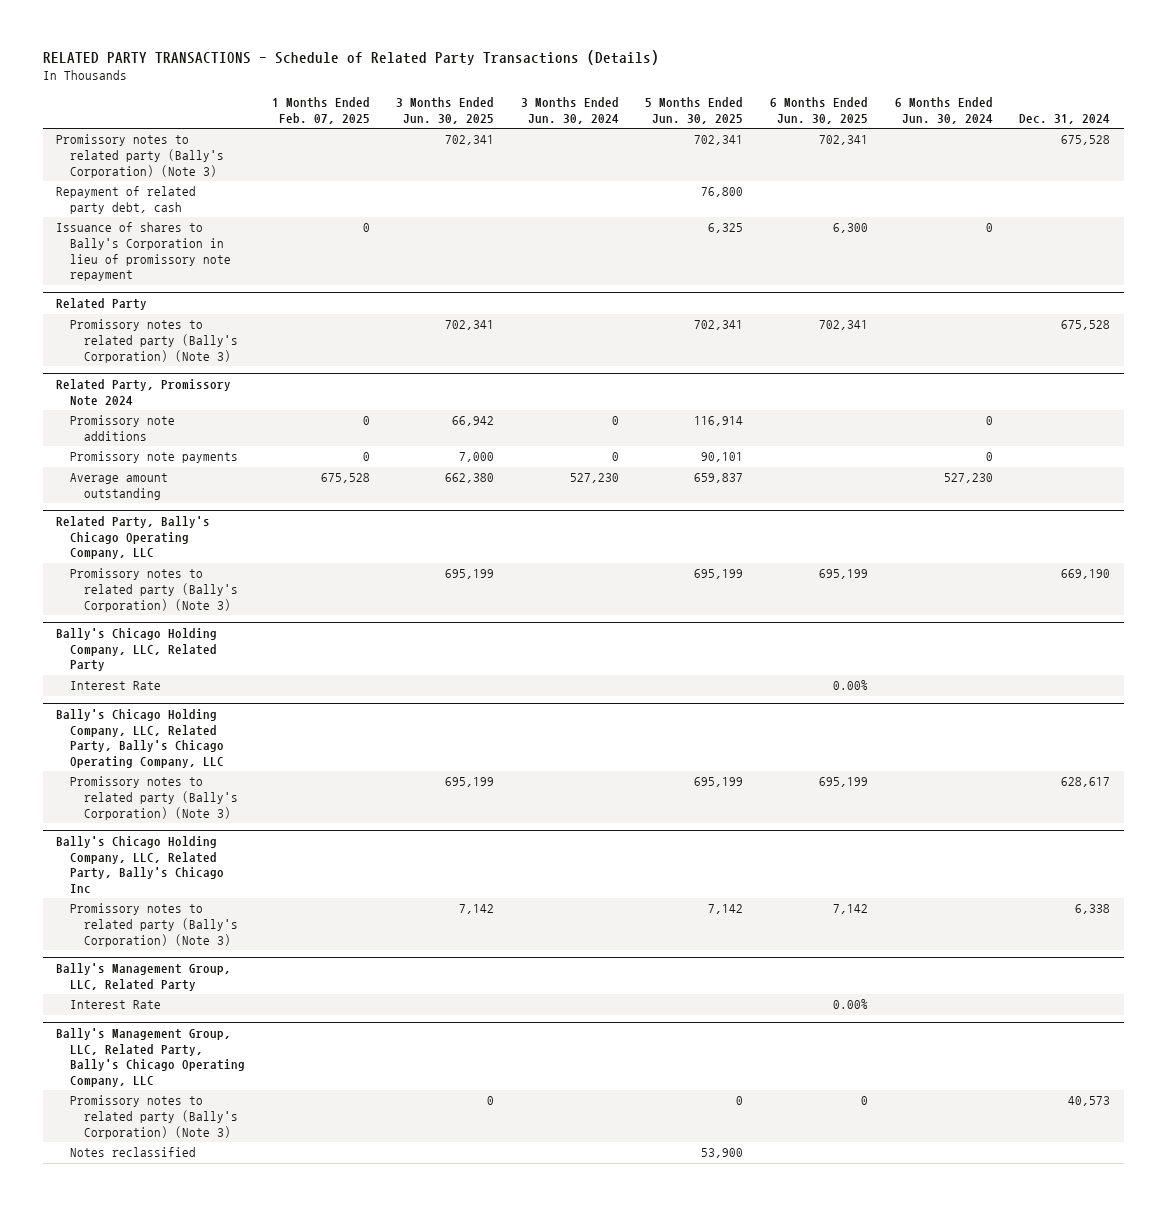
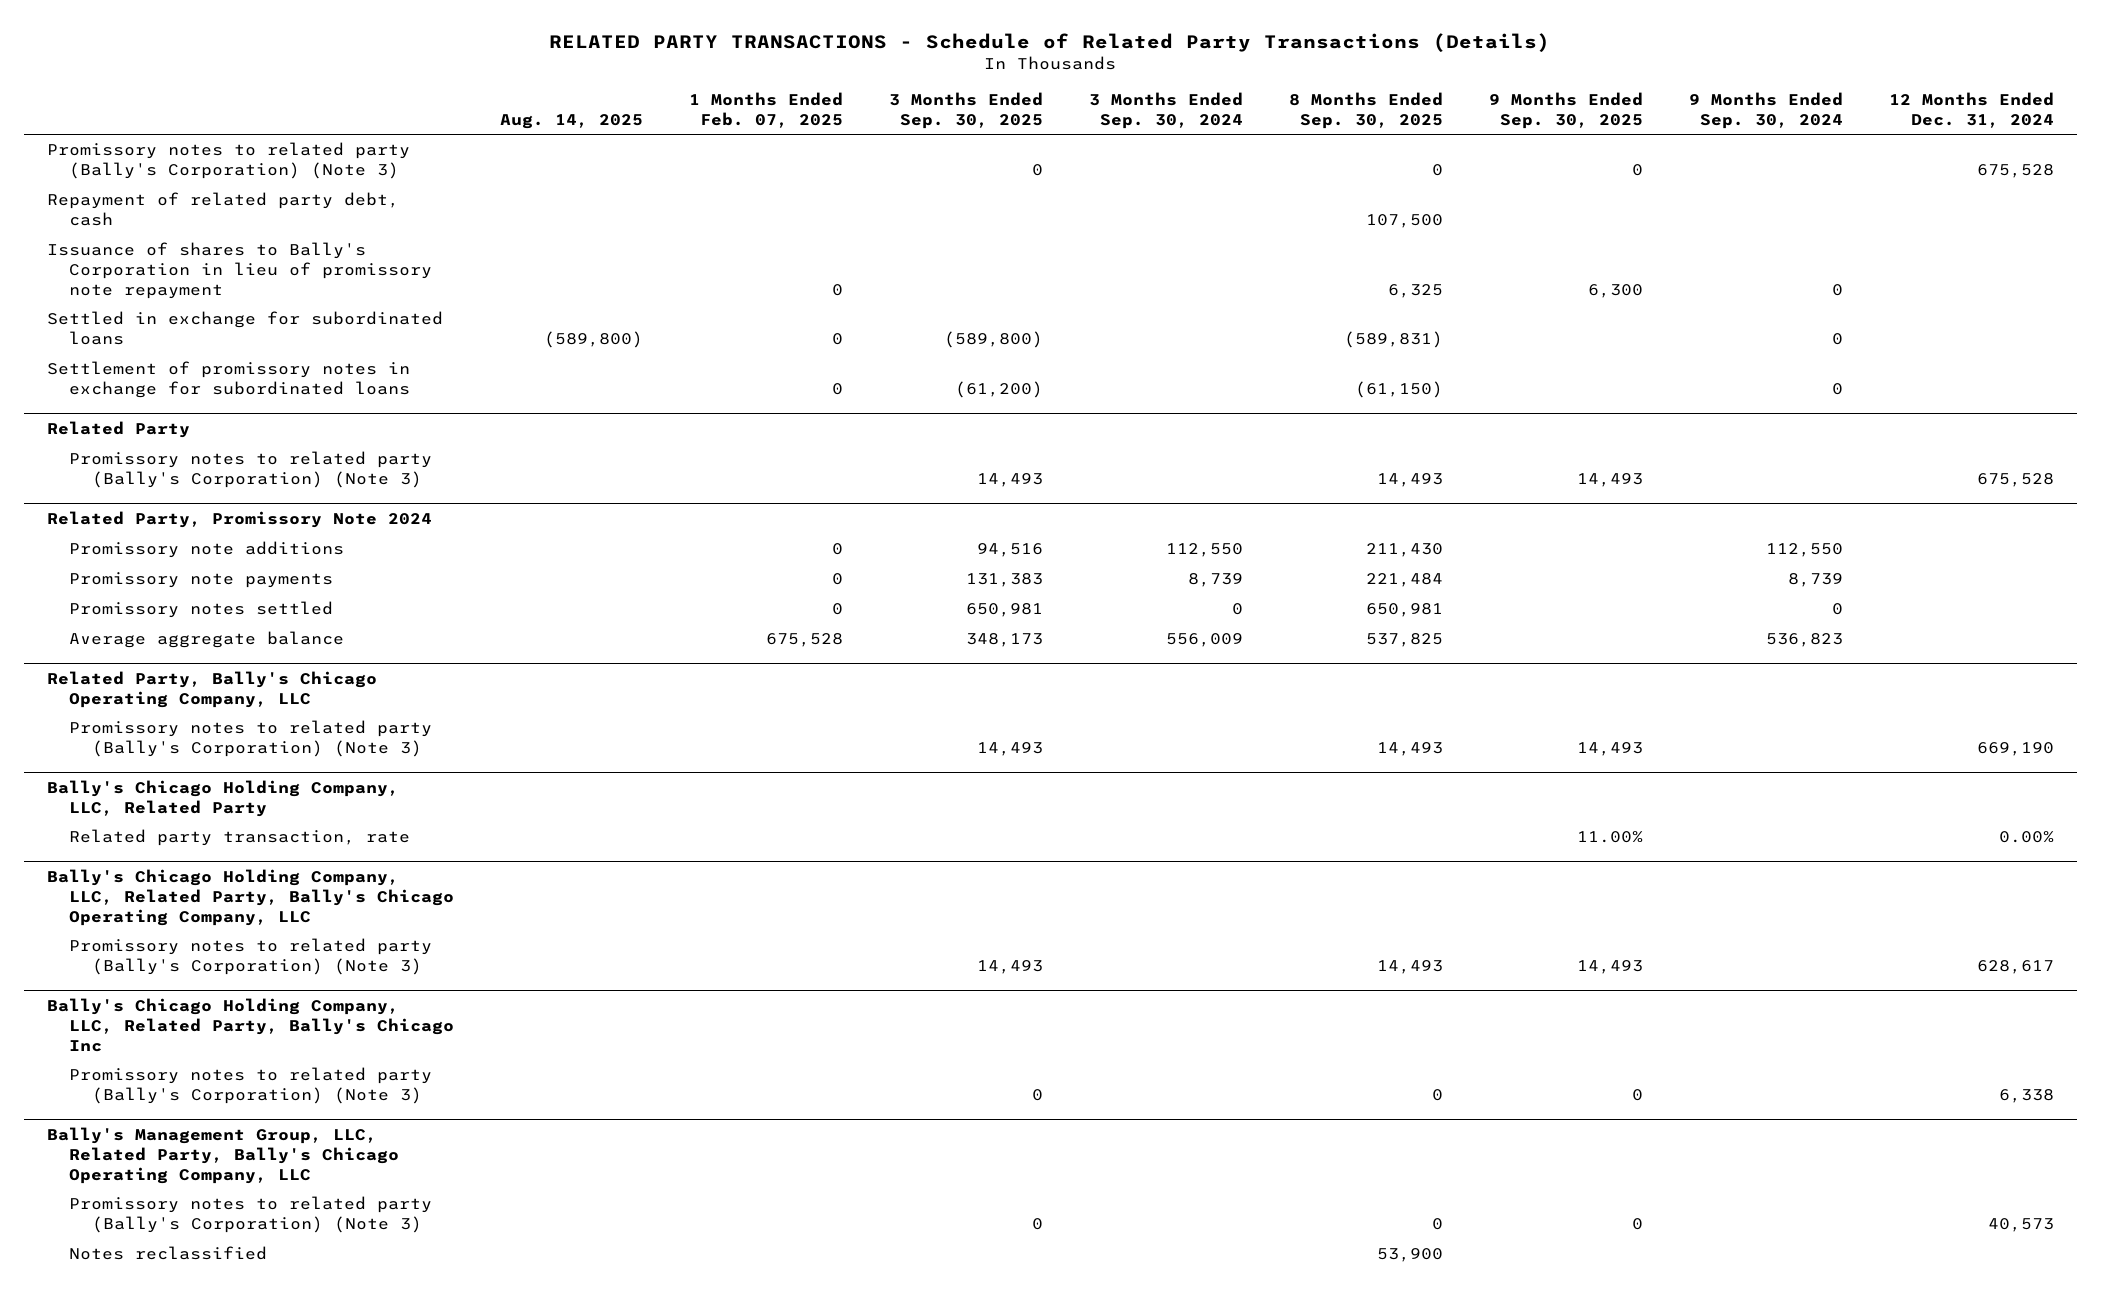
[396,97,495,124] 3 Months Ended Jun. 30, 2025 -> none
[520,97,619,124] 3 Months Ended Jun. 30, 2024 -> none
[645,97,744,124] 5 Months Ended Jun. 30, 2025 -> none
[770,97,869,124] 6 Months Ended Jun. 30, 2025 -> none
[894,97,993,124] 6 Months Ended Jun. 30, 2024 -> none
[1019,113,1111,124] Dec. 31, 2024 -> none
none -> [500,113,644,129] Aug. 14, 2025
none -> [889,92,1044,129] 3 Months Ended Sep. 30, 2025
none -> [1089,92,1244,129] 3 Months Ended Sep. 30, 2024
none -> [1289,92,1444,129] 8 Months Ended Sep. 30, 2025
none -> [1489,92,1644,129] 9 Months Ended Sep. 30, 2025
none -> [1689,92,1844,129] 9 Months Ended Sep. 30, 2024
none -> [1889,92,2055,128] 12 Months Ended Dec. 31, 2024
none -> [46,311,443,346] Settled in exchange for subordinated loans
none -> [46,361,411,399] Settlement of promissory notes in exchange for subordinated loans
none -> [69,601,334,619] Promissory notes settled
[69,473,168,501] Average amount outstanding -> [69,631,345,649] Average aggregate balance
[69,681,161,691] Interest Rate -> [69,829,411,847] Related party transaction, rate
[56,963,232,991] Bally's Management Group, LLC, Related Party -> none
[69,1000,161,1010] Interest Rate -> none

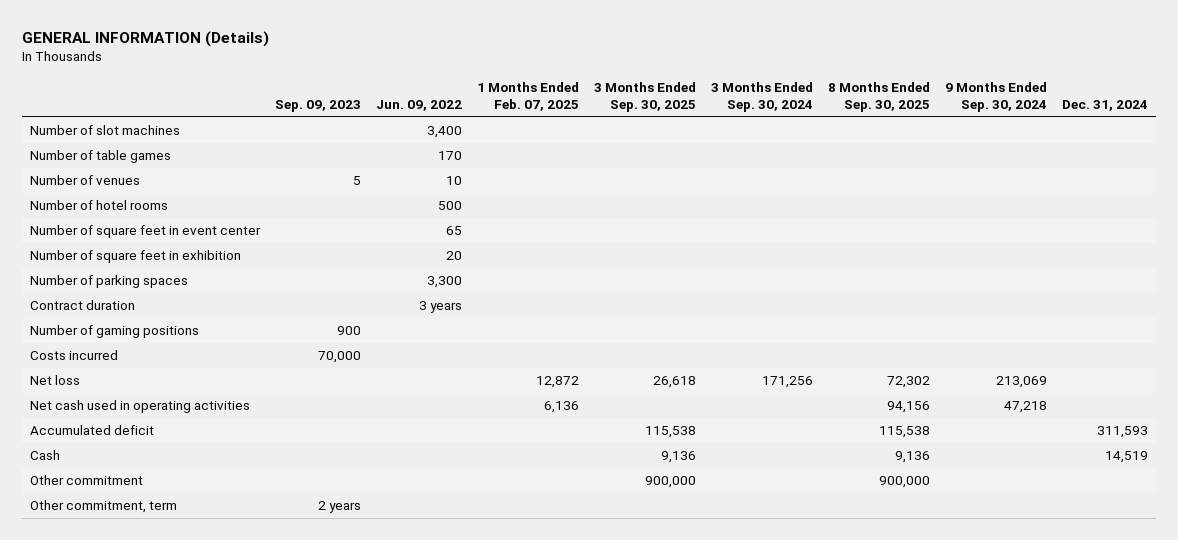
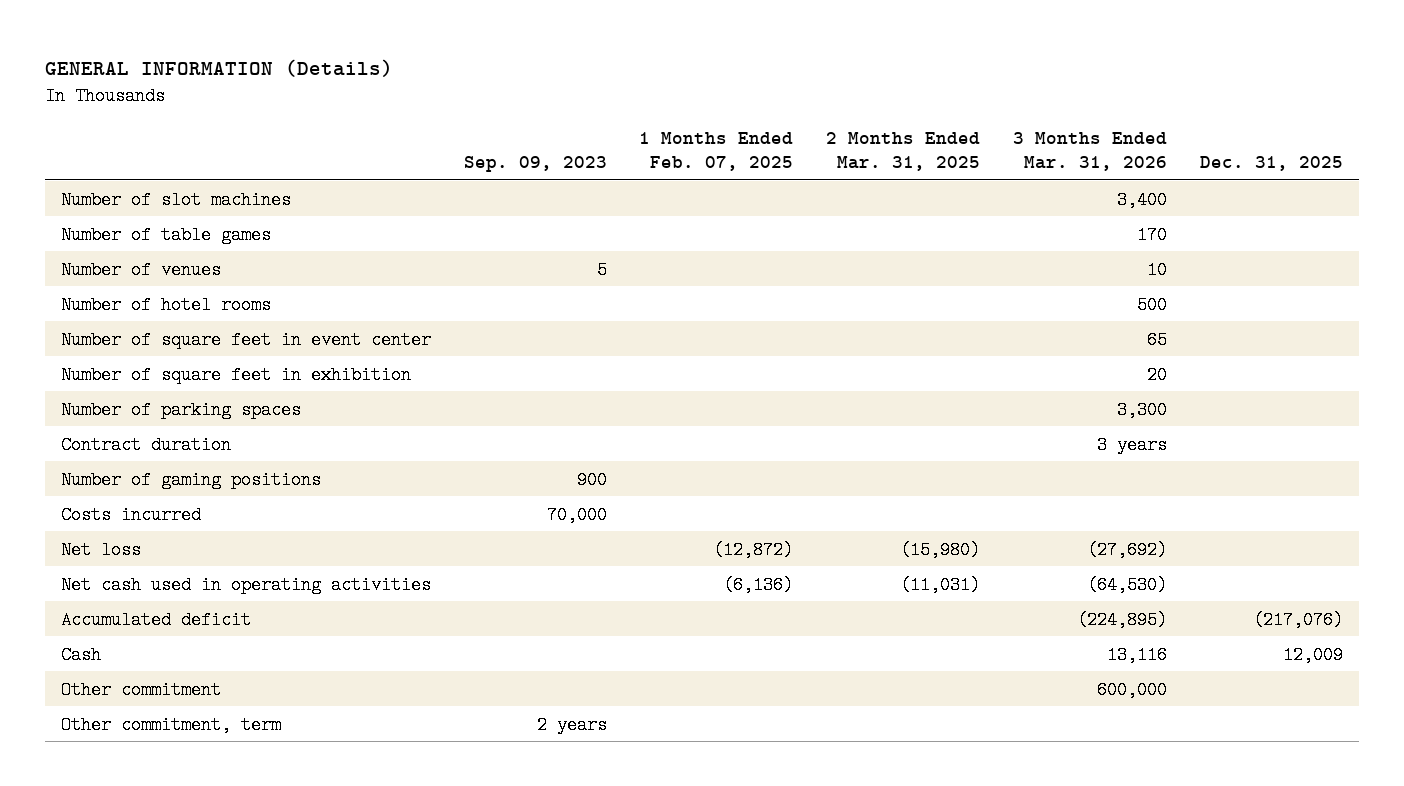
[375,99,462,111] Jun. 09, 2022 -> none
[594,81,697,112] 3 Months Ended Sep. 30, 2025 -> none
[711,81,814,112] 3 Months Ended Sep. 30, 2024 -> none
[828,81,931,112] 8 Months Ended Sep. 30, 2025 -> none
[945,81,1048,112] 9 Months Ended Sep. 30, 2024 -> none
[1062,99,1149,111] Dec. 31, 2024 -> none
none -> [826,131,981,172] 2 Months Ended Mar. 31, 2025
none -> [1012,131,1167,172] 3 Months Ended Mar. 31, 2026
none -> [1199,156,1343,172] Dec. 31, 2025
[535,376,579,389] 12,872 -> [713,540,794,559] (12,872)
[543,401,579,414] 6,136 -> [723,575,794,594] (6,136)

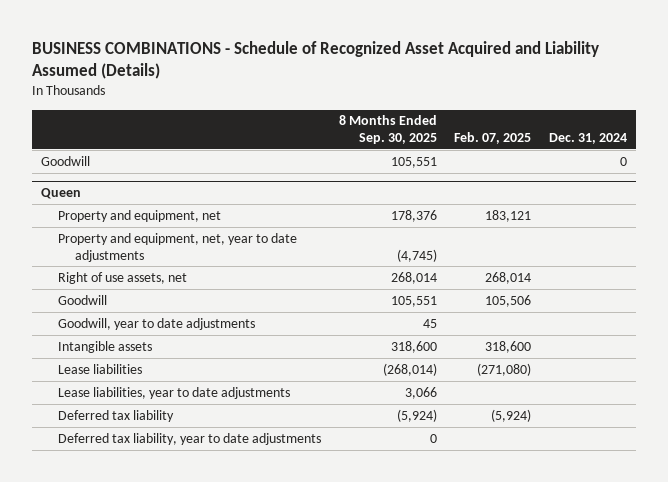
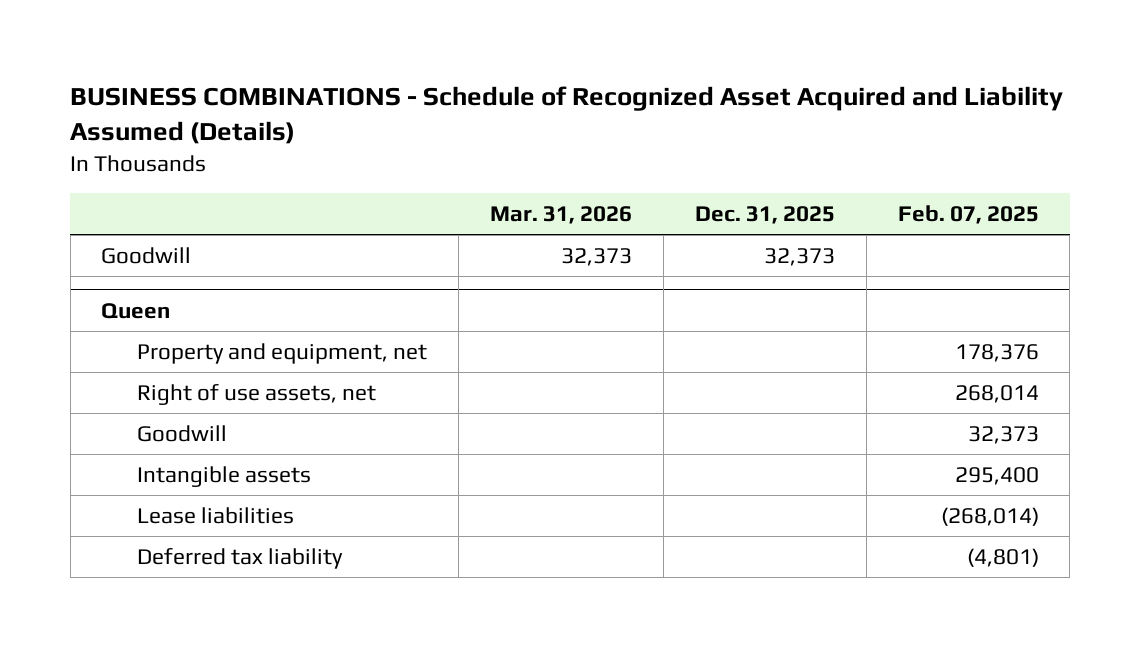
[338,115,437,145] 8 Months Ended Sep. 30, 2025 -> none
[548,133,627,145] Dec. 31, 2024 -> none
none -> [490,206,633,225] Mar. 31, 2026
none -> [694,206,835,225] Dec. 31, 2025
[57,232,297,262] Property and equipment, net, year to date adjustments -> none
[485,209,532,222] 183,121 -> [954,343,1039,362] 178,376
[57,317,255,330] Goodwill, year to date adjustments -> none
[57,386,290,399] Lease liabilities, year to date adjustments -> none
[57,432,321,445] Deferred tax liability, year to date adjustments -> none
[485,294,532,307] 105,506 -> [967,425,1039,444] 32,373
[485,340,532,353] 318,600 -> [954,466,1039,485] 295,400
[477,362,532,376] (271,080) -> [940,506,1039,526] (268,014)
[491,408,532,422] (5,924) -> [966,547,1039,567] (4,801)

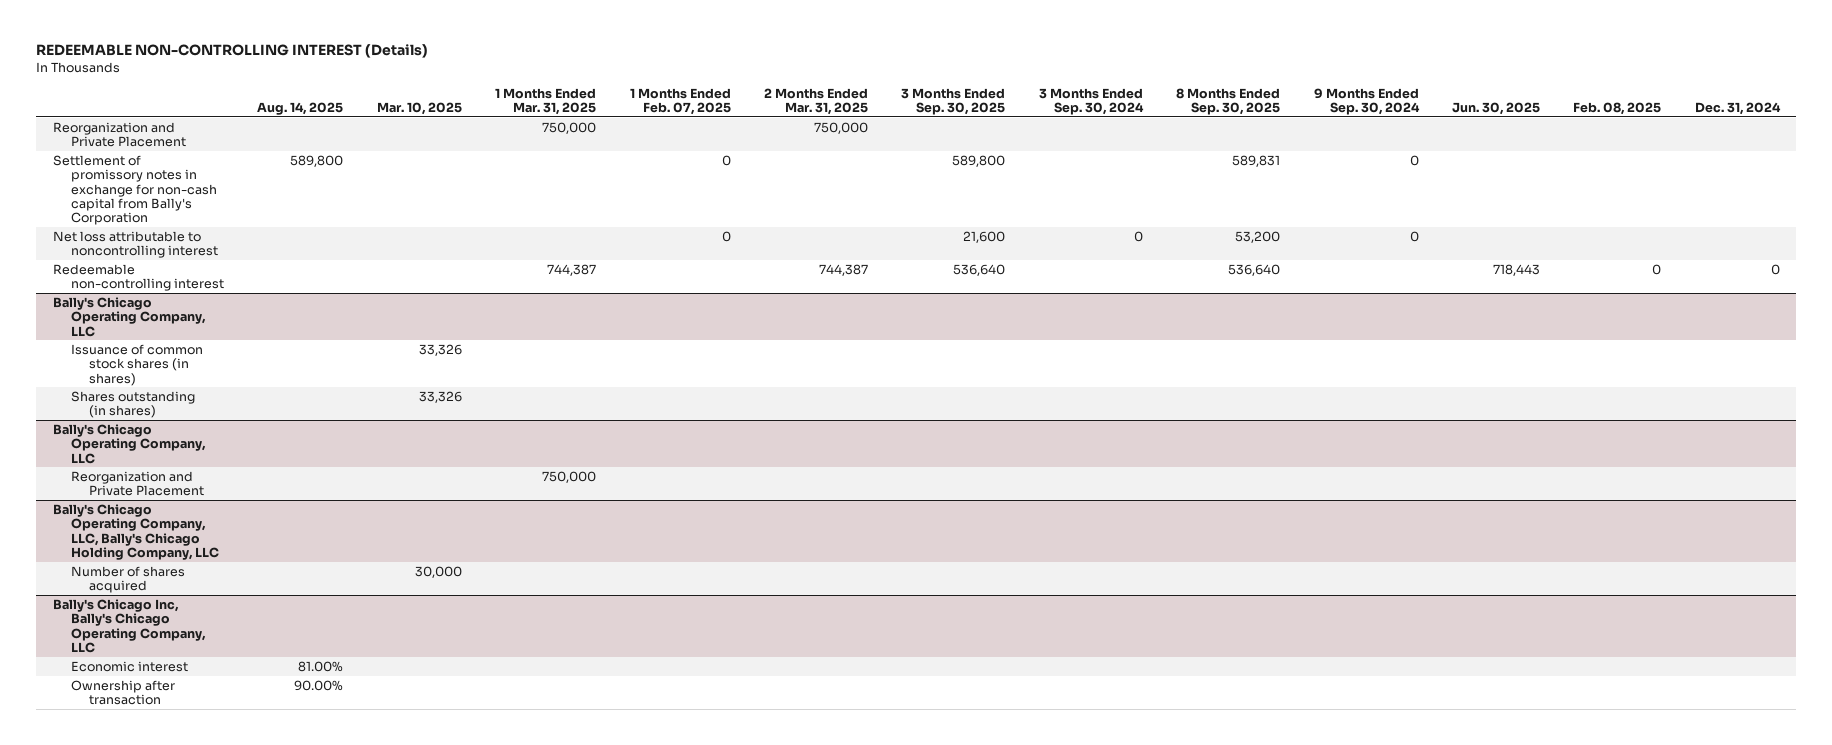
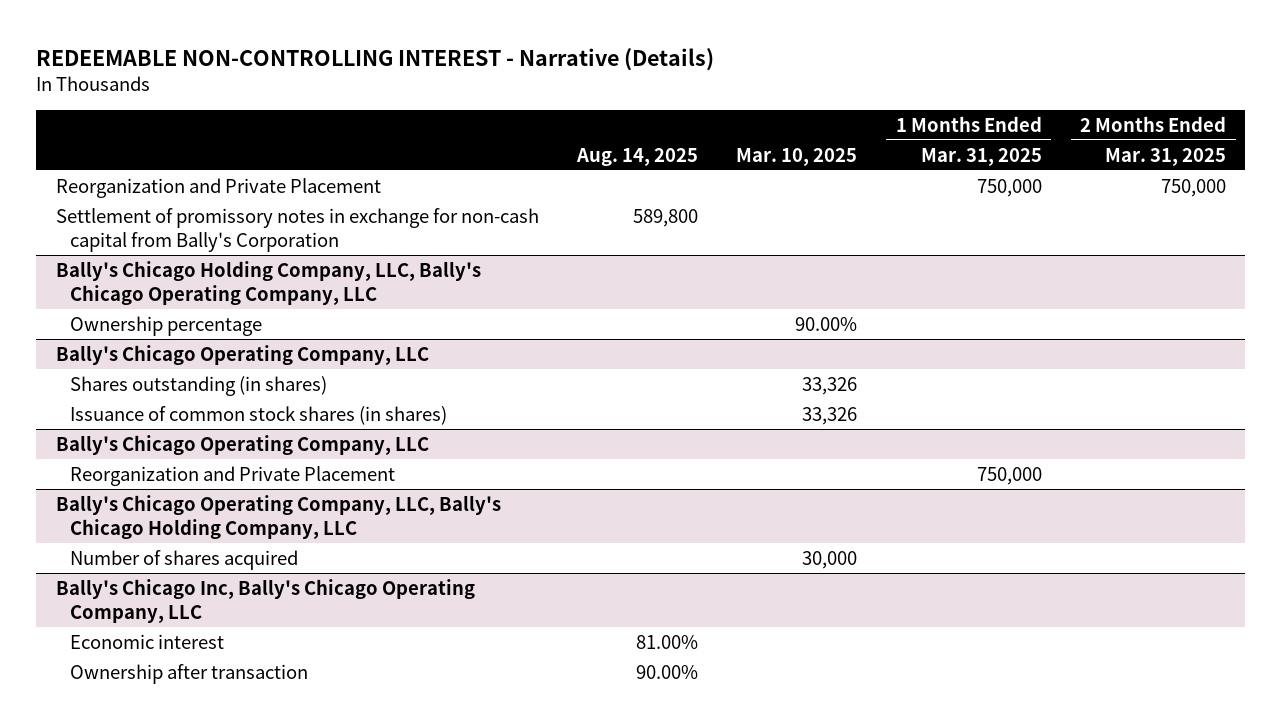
[35,44,428,59] REDEEMABLE NON-CONTROLLING INTEREST (Details) -> [36,47,715,71] REDEEMABLE NON-CONTROLLING INTEREST - Narrative (Details)
[629,87,731,116] 1 Months Ended Feb. 07, 2025 -> none
[901,87,1006,116] 3 Months Ended Sep. 30, 2025 -> none
[1038,87,1144,116] 3 Months Ended Sep. 30, 2024 -> none
[1176,87,1281,116] 8 Months Ended Sep. 30, 2025 -> none
[1313,87,1420,116] 9 Months Ended Sep. 30, 2024 -> none
[1451,102,1540,116] Jun. 30, 2025 -> none
[1573,102,1662,116] Feb. 08, 2025 -> none
[1694,102,1781,116] Dec. 31, 2024 -> none
[52,230,218,259] Net loss attributable to noncontrolling interest -> none
[52,263,224,292] Redeemable non-controlling interest -> none
none -> [55,260,481,306] Bally's Chicago Holding Company, LLC, Bally's Chicago Operating Company, LLC
none -> [70,315,263,336] Ownership percentage
[70,343,203,386] Issuance of common stock shares (in shares) -> [70,405,448,425] Issuance of common stock shares (in shares)

